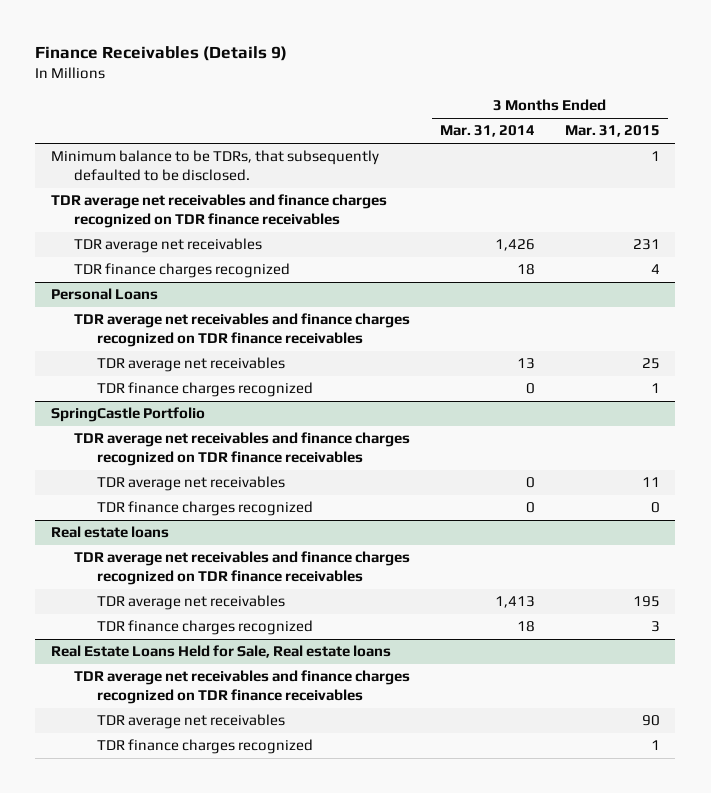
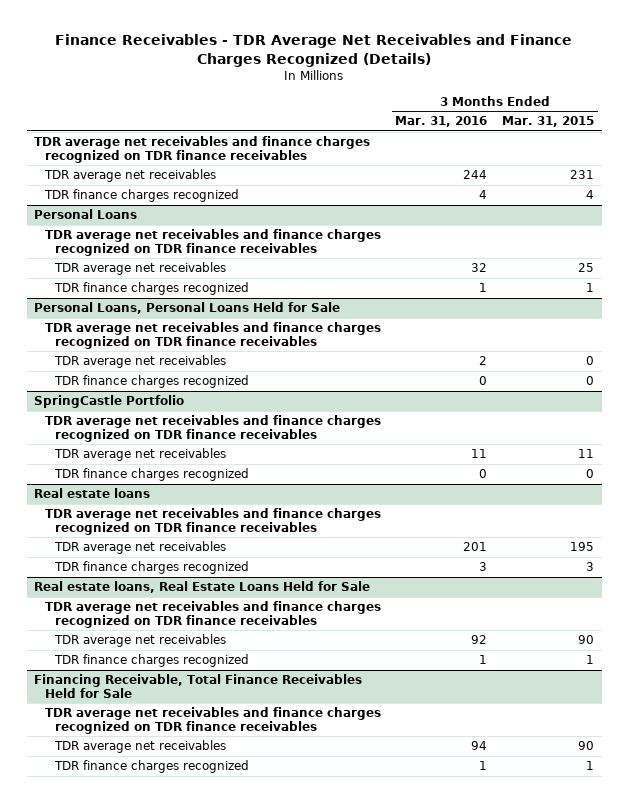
[35,46,288,62] Finance Receivables (Details 9) -> [55,34,573,67] Finance Receivables - TDR Average Net Receivables and Finance Charges Recognized (Details)
[439,125,535,138] Mar. 31, 2014 -> none
none -> [395,116,488,128] Mar. 31, 2016
[50,150,379,182] Minimum balance to be TDRs, that subsequently defaulted to be disclosed. -> none
none -> [33,302,340,315] Personal Loans, Personal Loans Held for Sale
none -> [44,322,381,350] TDR average net receivables and finance charges recognized on TDR finance receivables
none -> [54,355,227,369] TDR average net receivables
none -> [54,375,250,389] TDR finance charges recognized
[50,645,391,659] Real Estate Loans Held for Sale, Real estate loans -> [33,581,370,594] Real estate loans, Real Estate Loans Held for Sale
none -> [33,674,362,699] Financing Receivable, Total Finance Receivables Held for Sale
none -> [44,707,381,735] TDR average net receivables and finance charges recognized on TDR finance receivables
none -> [54,740,227,754] TDR average net receivables
none -> [54,760,250,774] TDR finance charges recognized

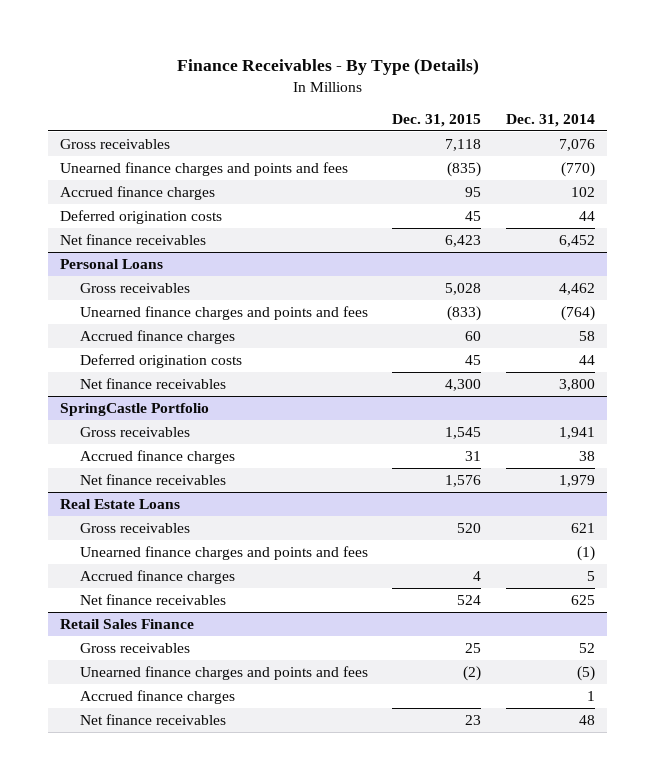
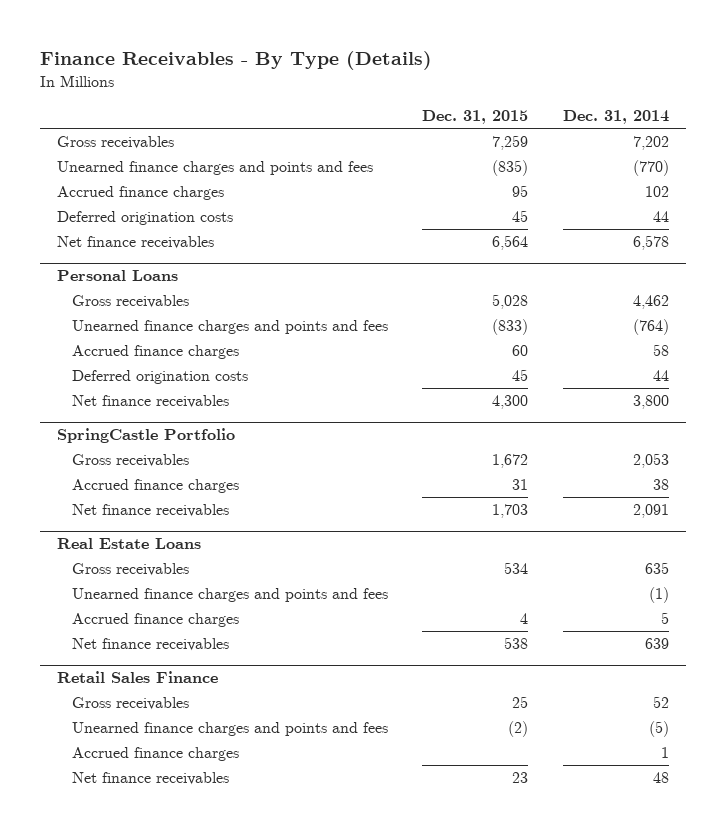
[445,138,482,151] 7,118 -> [492,134,529,150] 7,259
[559,138,596,151] 7,076 -> [632,135,669,150] 7,202
[445,234,482,247] 6,423 -> [492,234,529,250] 6,564
[559,234,596,247] 6,452 -> [632,234,669,250] 6,578
[445,426,482,439] 1,545 -> [492,453,529,468] 1,672
[559,426,596,439] 1,941 -> [632,452,669,468] 2,053
[445,474,482,487] 1,576 -> [492,503,529,518] 1,703
[559,474,596,487] 1,979 -> [632,503,669,518] 2,091
[457,522,482,533] 520 -> [504,561,529,574] 534
[571,522,596,533] 621 -> [644,561,669,574] 635
[457,594,482,605] 524 -> [504,636,529,649] 538
[571,594,596,605] 625 -> [644,637,669,649] 639

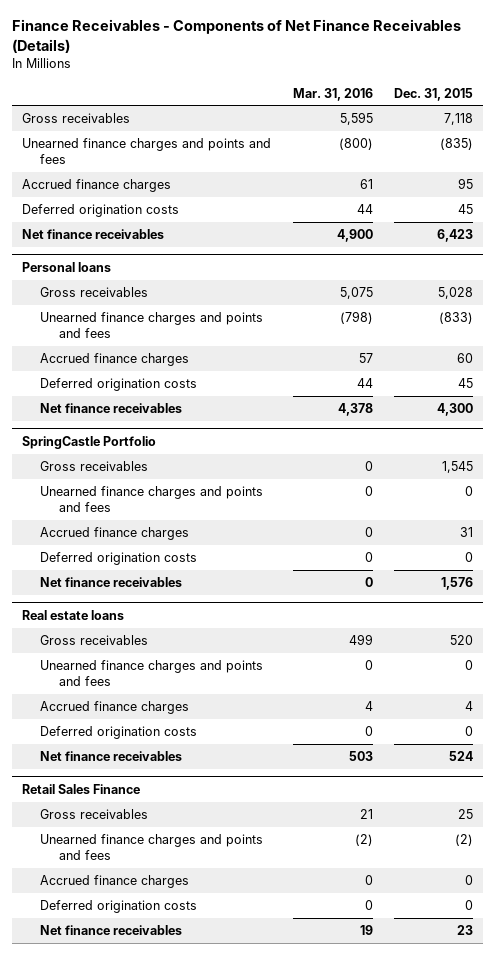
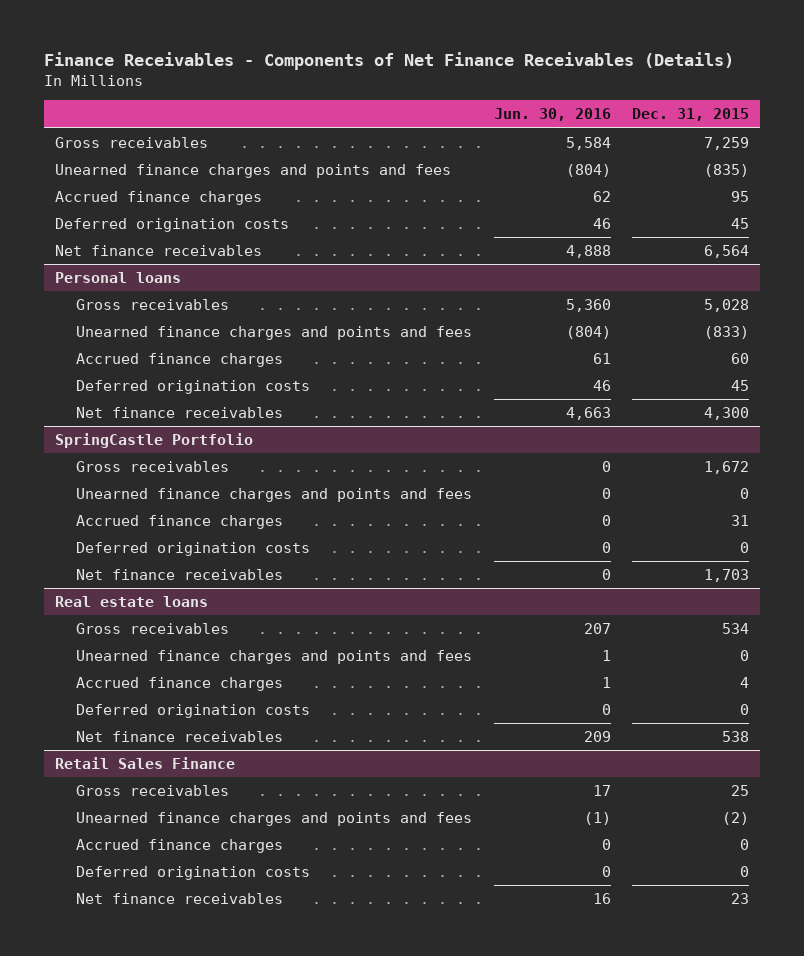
[292,87,373,101] Mar. 31, 2016 -> none
none -> [493,108,611,122] Jun. 30, 2016
[443,113,473,126] 7,118 -> [704,136,750,150] 7,259
[436,229,473,243] 6,423 -> [704,244,750,258] 6,564
[441,461,473,474] 1,545 -> [704,460,750,474] 1,672
[440,577,473,591] 1,576 -> [704,568,750,582] 1,703
[449,635,473,646] 520 -> [722,622,750,634] 534
[448,751,473,762] 524 -> [722,730,750,742] 538

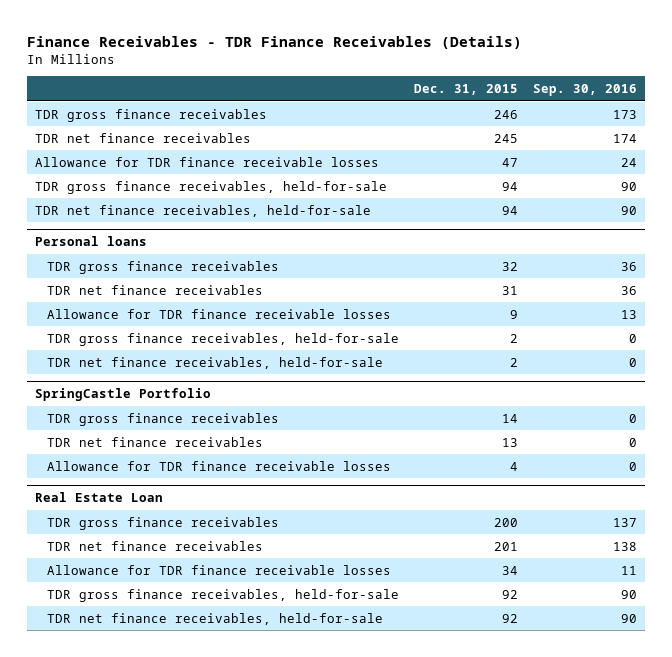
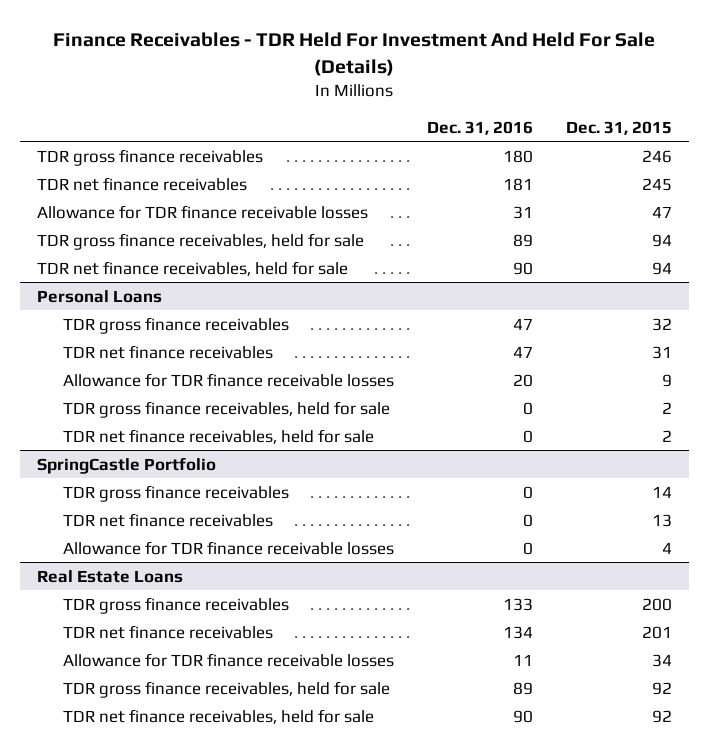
[27,35,523,49] Finance Receivables - TDR Finance Receivables (Details) -> [53,32,656,76] Finance Receivables - TDR Held For Investment And Held For Sale (Details)
[533,84,638,97] Sep. 30, 2016 -> none
none -> [426,120,533,135] Dec. 31, 2016
[34,180,387,194] TDR gross finance receivables, held-for-sale -> [36,232,364,250] TDR gross finance receivables, held for sale
[34,204,371,217] TDR net finance receivables, held-for-sale -> [36,260,348,276] TDR net finance receivables, held for sale
[34,236,147,247] Personal loans -> [36,289,162,303] Personal Loans
[47,332,400,346] TDR gross finance receivables, held-for-sale -> [62,400,390,418] TDR gross finance receivables, held for sale
[47,356,384,369] TDR net finance receivables, held-for-sale -> [62,428,374,444] TDR net finance receivables, held for sale
[34,492,163,503] Real Estate Loan -> [36,569,183,583] Real Estate Loans
[47,588,400,602] TDR gross finance receivables, held-for-sale -> [62,680,390,698] TDR gross finance receivables, held for sale
[47,612,384,625] TDR net finance receivables, held-for-sale -> [62,708,374,724] TDR net finance receivables, held for sale

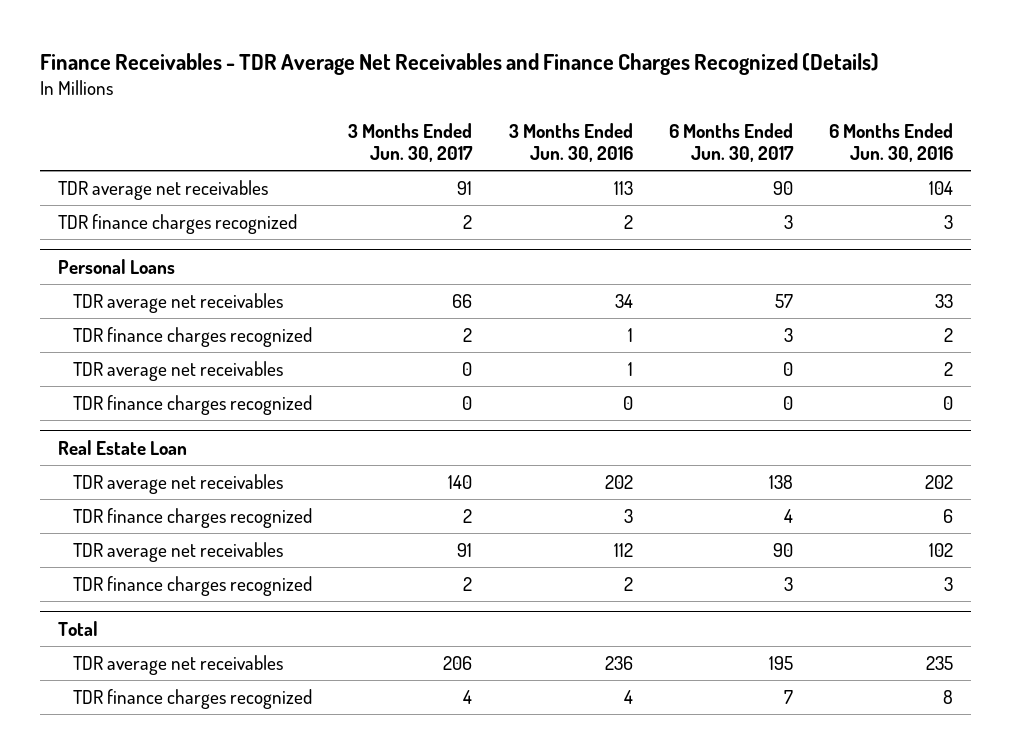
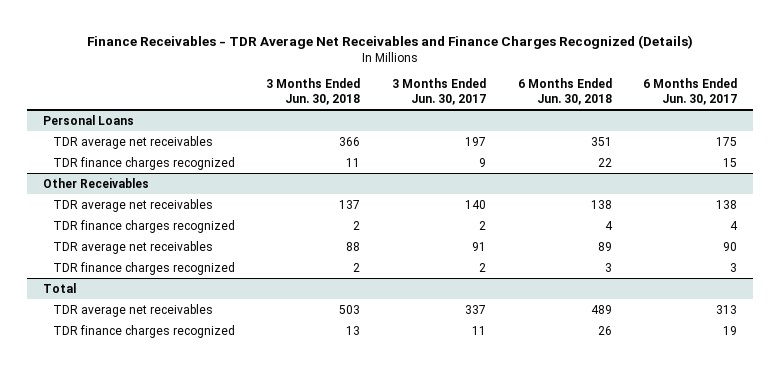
[508,123,633,163] 3 Months Ended Jun. 30, 2016 -> none
[829,123,954,163] 6 Months Ended Jun. 30, 2016 -> none
none -> [266,77,361,106] 3 Months Ended Jun. 30, 2018
none -> [517,77,612,106] 6 Months Ended Jun. 30, 2018
[58,179,269,200] TDR average net receivables -> none
[58,213,298,234] TDR finance charges recognized -> none
[73,360,284,381] TDR average net receivables -> none
[73,394,313,415] TDR finance charges recognized -> none
[58,439,188,455] Real Estate Loan -> none
[452,293,473,308] 66 -> [465,136,487,146] 197
[774,293,793,308] 57 -> [716,136,738,146] 175
[463,327,473,342] 2 -> [479,157,487,167] 9
[783,327,793,342] 3 -> [723,157,738,167] 15
none -> [43,177,150,188] Other Receivables
[443,655,473,670] 206 -> [465,304,487,314] 337
[768,655,793,670] 195 -> [716,304,738,314] 313
[463,689,473,704] 4 -> [472,325,487,335] 11
[783,689,793,704] 7 -> [723,325,738,335] 19

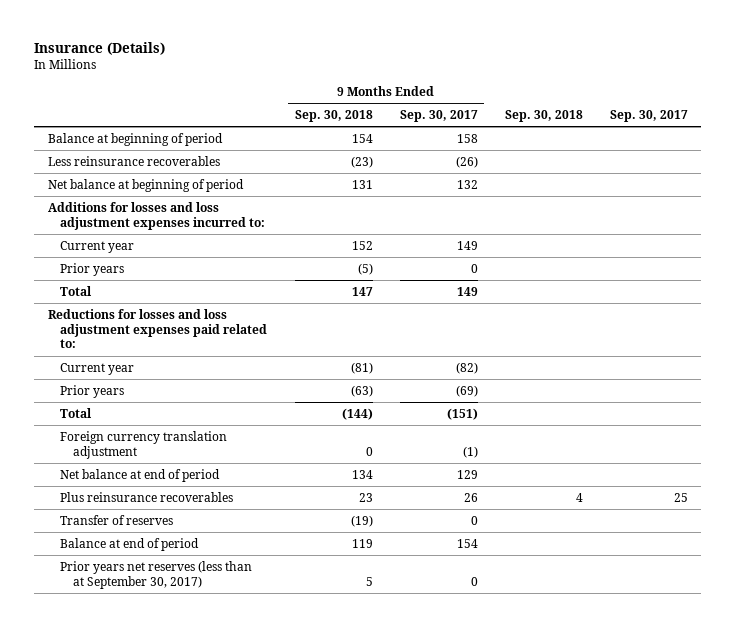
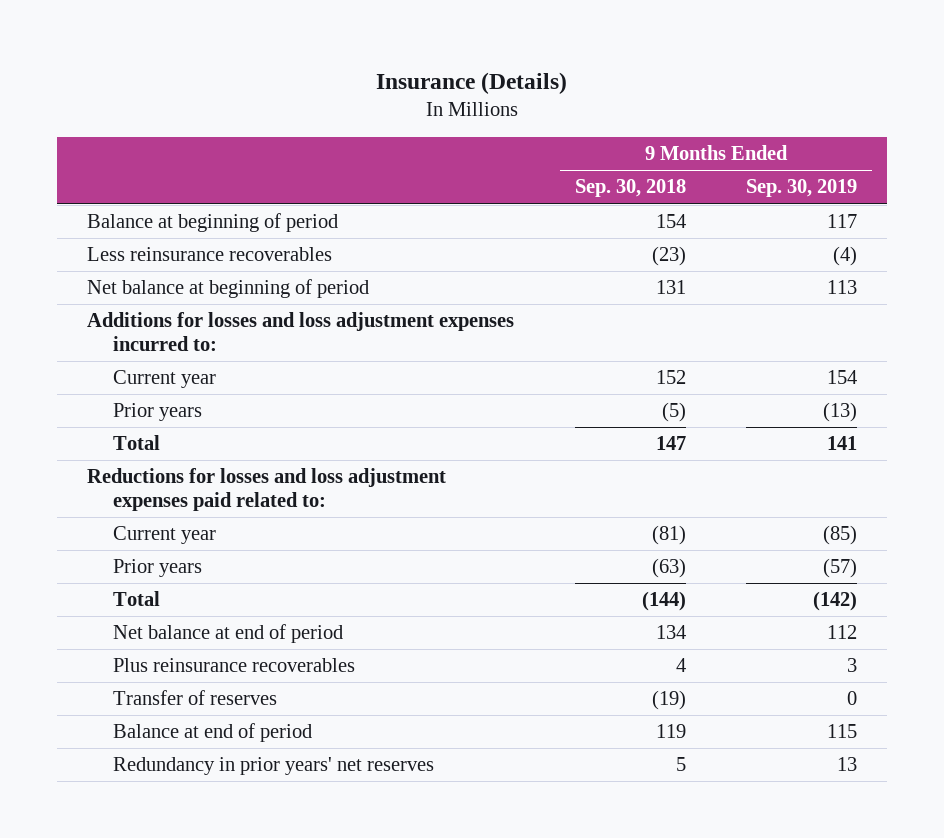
[399,110,478,123] Sep. 30, 2017 -> none
[504,110,583,123] Sep. 30, 2018 -> none
[609,110,688,123] Sep. 30, 2017 -> none
none -> [745,179,857,198] Sep. 30, 2019
[60,430,228,459] Foreign currency translation adjustment -> none
[358,492,373,502] 23 -> [675,658,686,673] 4
[60,560,253,589] Prior years net reserves (less than at September 30, 2017) -> [113,757,435,776] Redundancy in prior years' net reserves

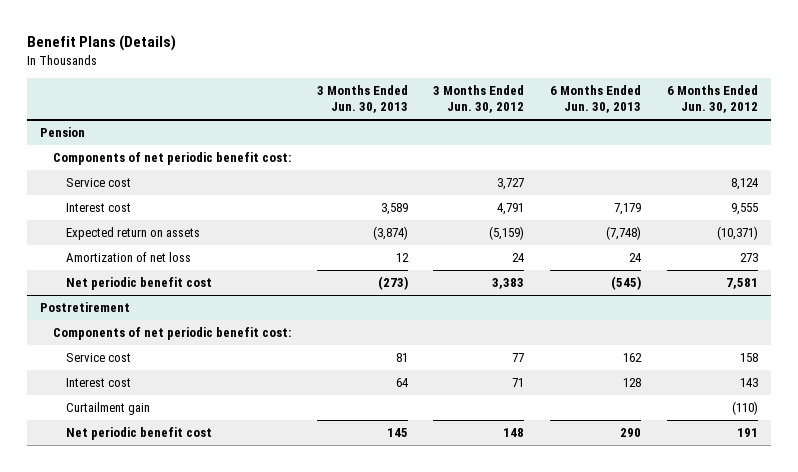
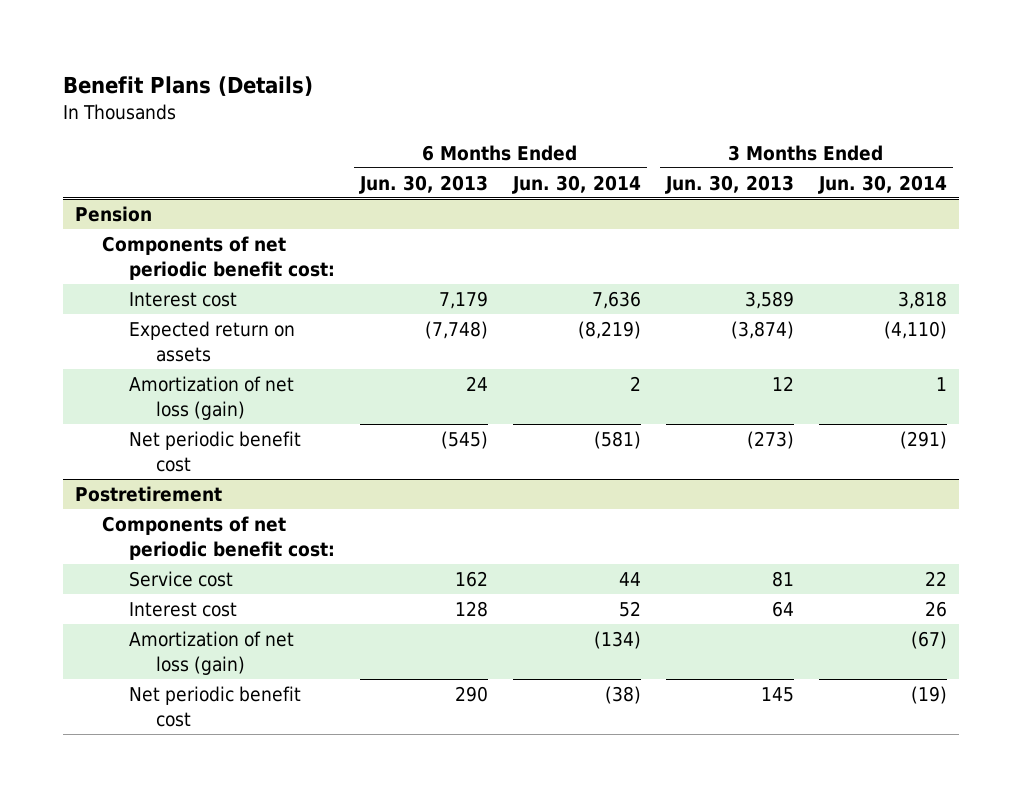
[433,84,525,114] 3 Months Ended Jun. 30, 2012 -> none
[667,84,759,114] 6 Months Ended Jun. 30, 2012 -> none
none -> [511,174,641,194] Jun. 30, 2014
none -> [817,174,947,194] Jun. 30, 2014
[65,178,131,188] Service cost -> none
[65,252,191,263] Amortization of net loss -> [128,375,294,420] Amortization of net loss (gain)
[65,402,150,416] Curtailment gain -> none
none -> [128,630,294,675] Amortization of net loss (gain)

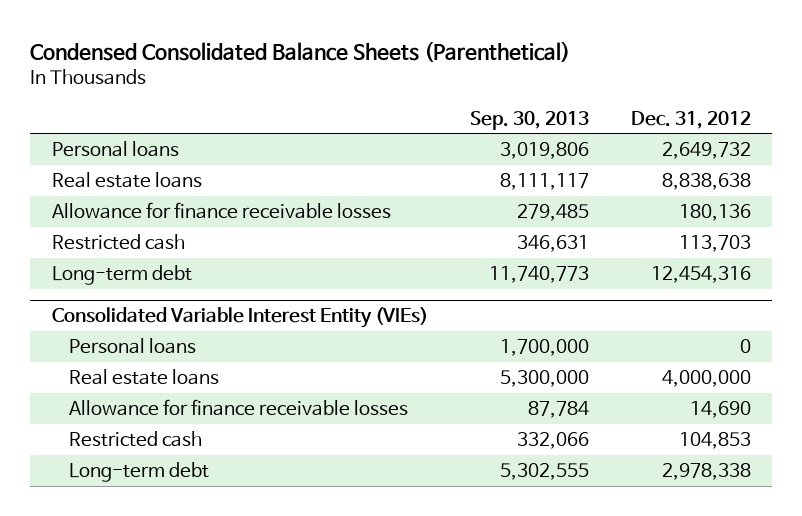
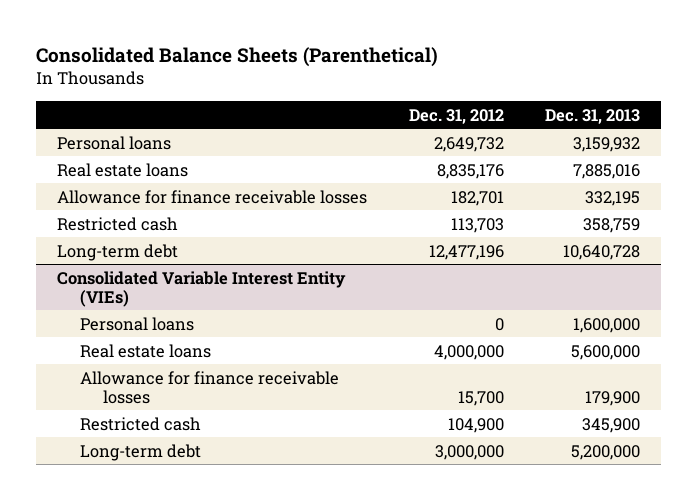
[30,41,571,63] Condensed Consolidated Balance Sheets (Parenthetical) -> [36,47,439,68] Consolidated Balance Sheets (Parenthetical)
[469,110,589,130] Sep. 30, 2013 -> none
none -> [545,108,641,124] Dec. 31, 2013
[661,173,751,191] 8,838,638 -> [436,163,504,179] 8,835,176
[678,204,751,222] 180,136 -> [450,190,504,206] 182,701
[650,266,751,284] 12,454,316 -> [428,244,504,260] 12,477,196
[689,401,751,419] 14,690 -> [457,390,504,406] 15,700
[678,432,751,450] 104,853 -> [447,417,504,433] 104,900
[661,463,751,481] 2,978,338 -> [434,444,504,460] 3,000,000

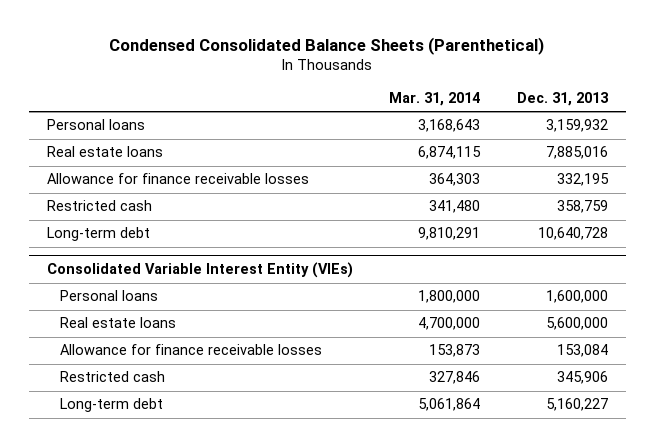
[36,47,439,68] Consolidated Balance Sheets (Parenthetical) -> [109,36,545,55] Condensed Consolidated Balance Sheets (Parenthetical)
[408,108,504,124] Dec. 31, 2012 -> none
none -> [389,91,481,106] Mar. 31, 2014
[585,390,641,406] 179,900 -> [556,344,608,358] 153,084
[582,417,641,433] 345,900 -> [556,371,608,385] 345,906
[571,444,641,460] 5,200,000 -> [545,398,608,412] 5,160,227

